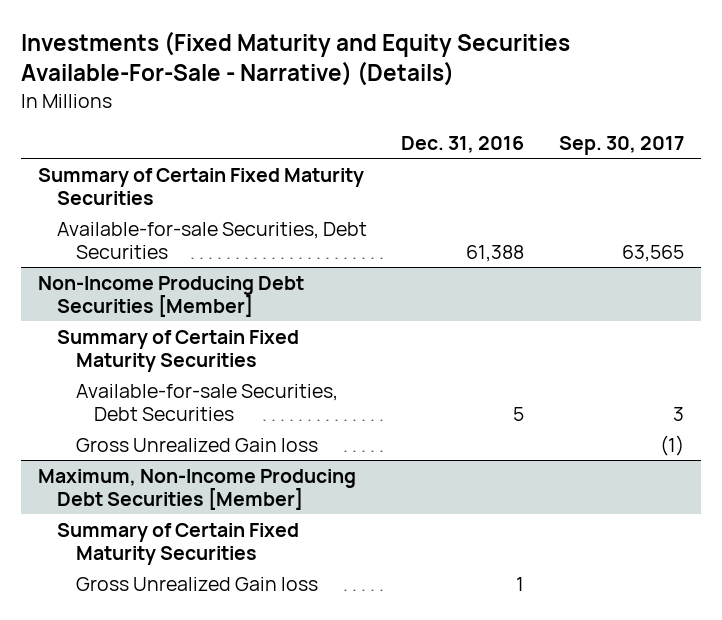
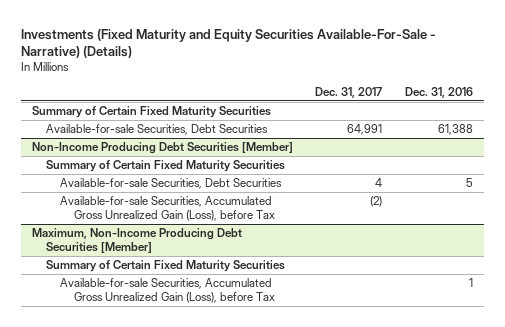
[558,135,684,155] Sep. 30, 2017 -> none
none -> [315,86,383,98] Dec. 31, 2017
[75,437,318,452] Gross Unrealized Gain loss -> [60,196,276,221] Available-for-sale Securities, Accumulated Gross Unrealized Gain (Loss), before Tax
[75,576,318,591] Gross Unrealized Gain loss -> [60,278,276,303] Available-for-sale Securities, Accumulated Gross Unrealized Gain (Loss), before Tax

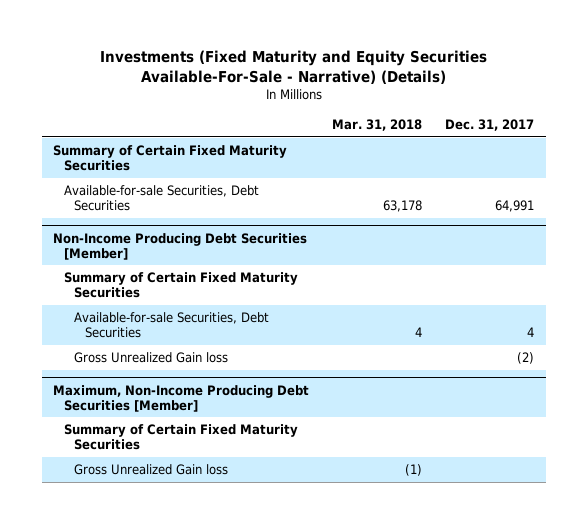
[404,86,473,98] Dec. 31, 2016 -> none
none -> [332,119,423,132] Mar. 31, 2018
[60,196,276,221] Available-for-sale Securities, Accumulated Gross Unrealized Gain (Loss), before Tax -> [74,352,229,364] Gross Unrealized Gain loss
[60,278,276,303] Available-for-sale Securities, Accumulated Gross Unrealized Gain (Loss), before Tax -> [74,464,229,476] Gross Unrealized Gain loss

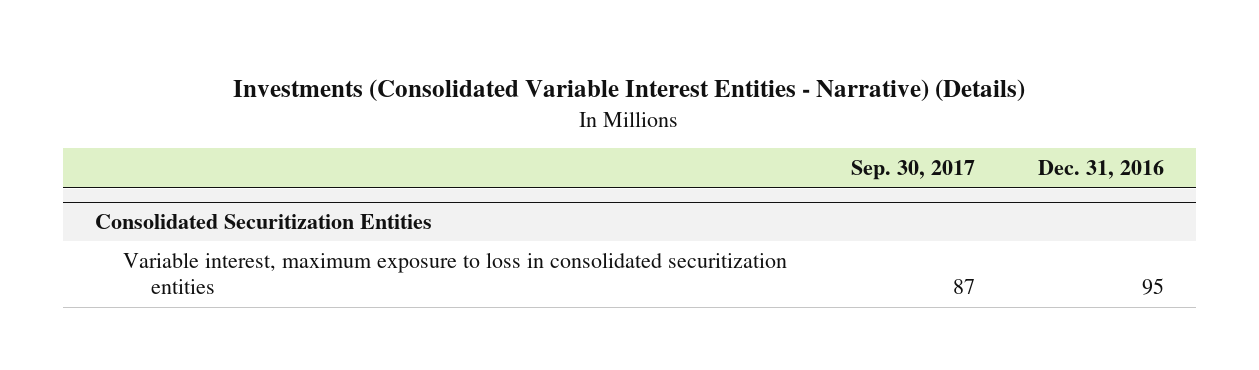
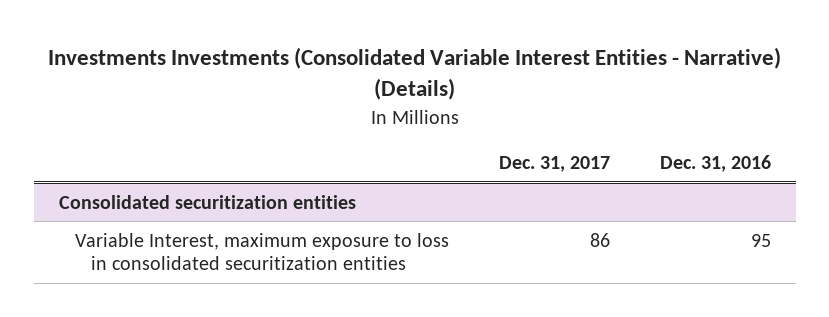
[233,79,1026,103] Investments (Consolidated Variable Interest Entities - Narrative) (Details) -> [47,46,781,101] Investments Investments (Consolidated Variable Interest Entities - Narrative) (Details)
[850,160,975,181] Sep. 30, 2017 -> none
none -> [498,156,610,173] Dec. 31, 2017
[94,213,432,229] Consolidated Securitization Entities -> [58,194,356,209] Consolidated securitization entities
[123,251,788,295] Variable interest, maximum exposure to loss in consolidated securitization entities -> [74,232,449,271] Variable Interest, maximum exposure to loss in consolidated securitization entities

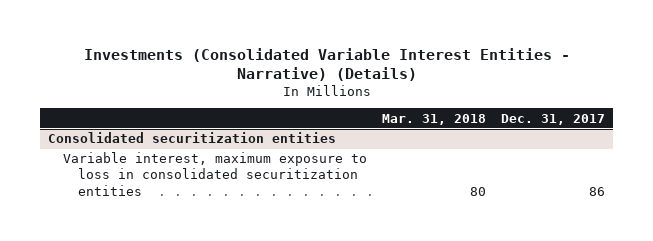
[47,46,781,101] Investments Investments (Consolidated Variable Interest Entities - Narrative) (Details) -> [83,47,570,82] Investments (Consolidated Variable Interest Entities - Narrative) (Details)
[659,155,771,173] Dec. 31, 2016 -> none
none -> [381,113,486,125] Mar. 31, 2018
[74,232,449,271] Variable Interest, maximum exposure to loss in consolidated securitization entities -> [62,152,367,196] Variable interest, maximum exposure to loss in consolidated securitization entities

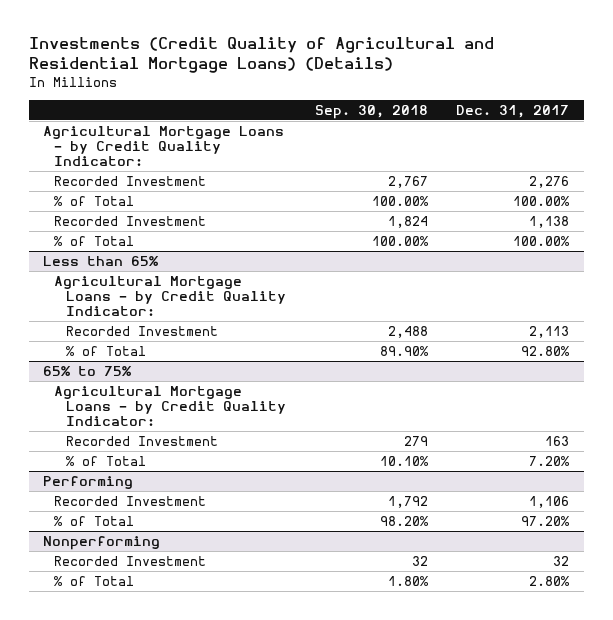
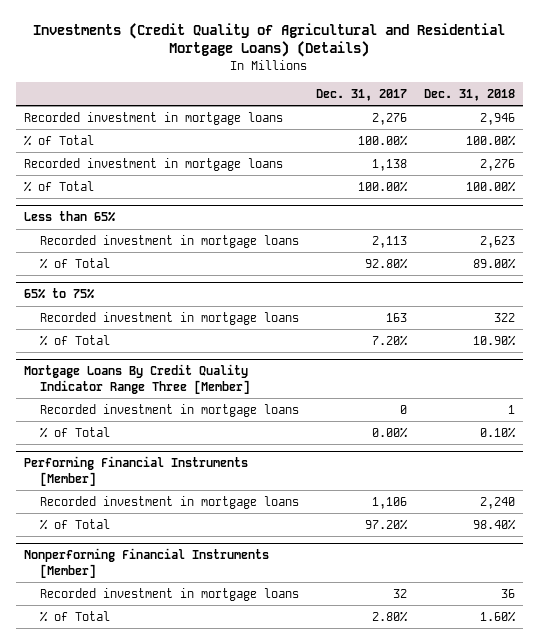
[314,104,428,119] Sep. 30, 2018 -> none
none -> [423,88,515,101] Dec. 31, 2018
[43,125,285,167] Agricultural Mortgage Loans - by Credit Quality Indicator: -> none
[54,175,207,186] Recorded Investment -> [24,111,284,125] Recorded investment in mortgage loans
[54,215,207,226] Recorded Investment -> [24,157,284,171] Recorded investment in mortgage loans
[54,275,286,317] Agricultural Mortgage Loans - by Credit Quality Indicator: -> none
[65,325,218,336] Recorded Investment -> [39,234,299,248] Recorded investment in mortgage loans
[54,385,286,427] Agricultural Mortgage Loans - by Credit Quality Indicator: -> none
[65,435,218,446] Recorded Investment -> [39,311,299,325] Recorded investment in mortgage loans
none -> [24,364,250,394] Mortgage Loans By Credit Quality Indicator Range Three [Member]
none -> [39,403,299,417] Recorded investment in mortgage loans
none -> [39,426,110,438] % of Total
[43,475,134,489] Performing -> [24,456,249,486] Performing Financial Instruments [Member]
[54,495,207,506] Recorded Investment -> [39,495,299,509] Recorded investment in mortgage loans
[43,535,161,550] Nonperforming -> [24,548,270,578] Nonperforming Financial Instruments [Member]
[54,555,207,566] Recorded Investment -> [39,587,299,601] Recorded investment in mortgage loans

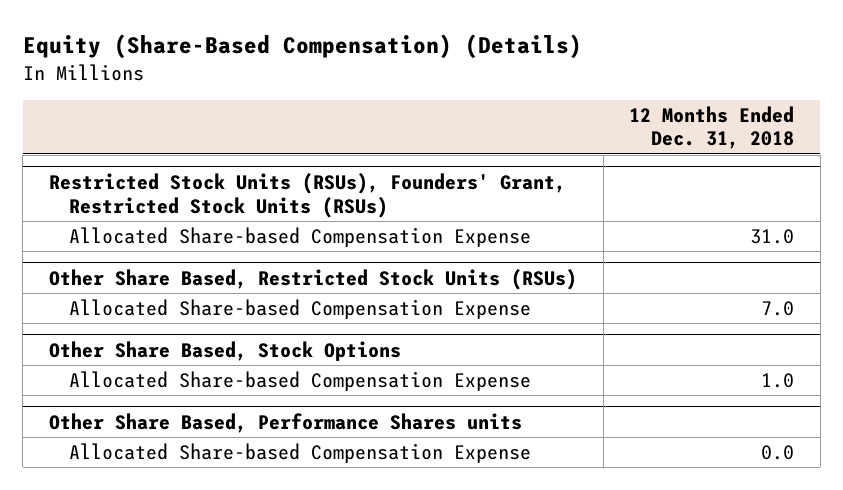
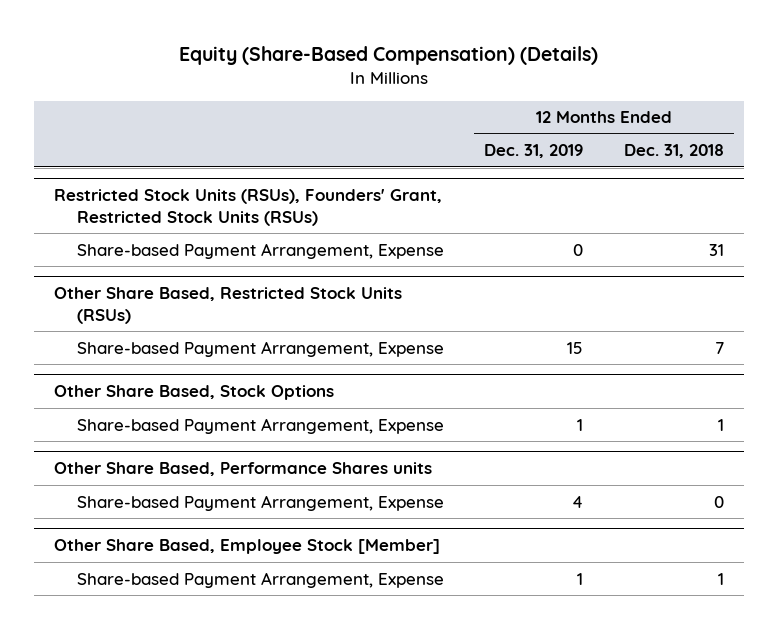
none -> [484,144,584,159] Dec. 31, 2019
[69,227,532,248] Allocated Share-based Compensation Expense -> [76,242,444,259] Share-based Payment Arrangement, Expense
[750,229,795,245] 31.0 -> [708,243,724,256] 31
[69,299,532,320] Allocated Share-based Compensation Expense -> [76,340,444,357] Share-based Payment Arrangement, Expense
[761,301,795,317] 7.0 -> [714,341,724,354] 7
[69,371,532,392] Allocated Share-based Compensation Expense -> [76,417,444,434] Share-based Payment Arrangement, Expense
[761,373,795,389] 1.0 -> [717,418,724,431] 1
[69,443,532,464] Allocated Share-based Compensation Expense -> [76,494,444,511] Share-based Payment Arrangement, Expense
[761,445,795,461] 0.0 -> [713,495,724,508] 0
none -> [54,539,441,555] Other Share Based, Employee Stock [Member]
none -> [76,571,444,588] Share-based Payment Arrangement, Expense

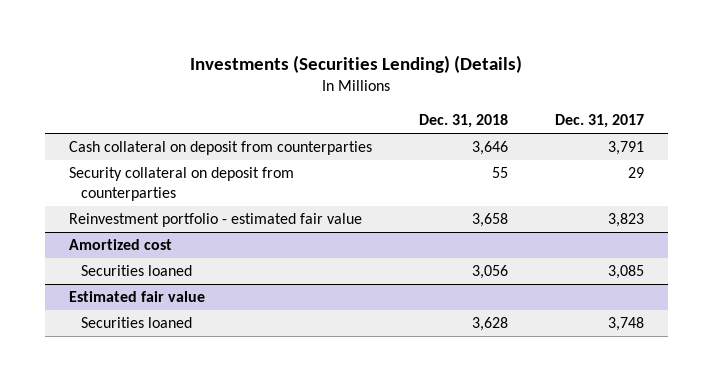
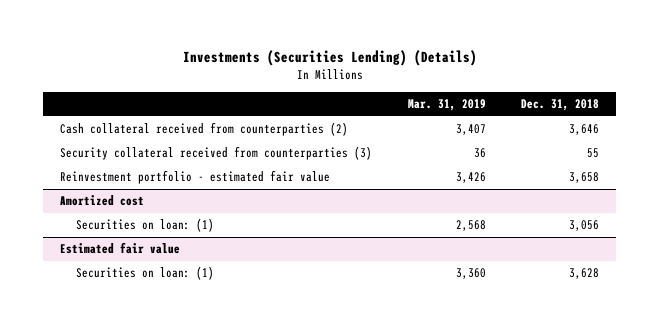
[555,114,645,129] Dec. 31, 2017 -> none
none -> [407,99,486,112] Mar. 31, 2019
[68,141,372,156] Cash collateral on deposit from counterparties -> [60,122,349,137] Cash collateral received from counterparties (2)
[68,167,294,202] Security collateral on deposit from counterparties -> [60,146,373,161] Security collateral received from counterparties (3)
[80,265,192,277] Securities loaned -> [76,218,215,233] Securities on loan: (1)
[80,317,192,329] Securities loaned -> [76,266,215,281] Securities on loan: (1)

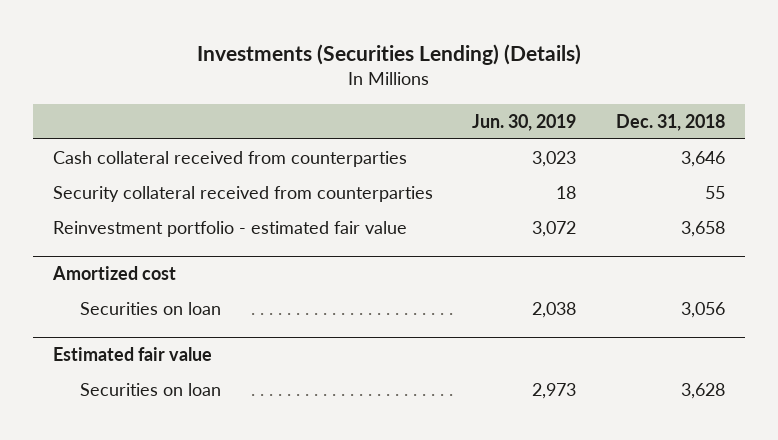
[407,99,486,112] Mar. 31, 2019 -> none
none -> [472,113,577,131] Jun. 30, 2019
[60,122,349,137] Cash collateral received from counterparties (2) -> [52,151,407,168] Cash collateral received from counterparties
[60,146,373,161] Security collateral received from counterparties (3) -> [52,186,433,203] Security collateral received from counterparties
[76,218,215,233] Securities on loan: (1) -> [79,302,221,316] Securities on loan
[76,266,215,281] Securities on loan: (1) -> [79,383,221,397] Securities on loan

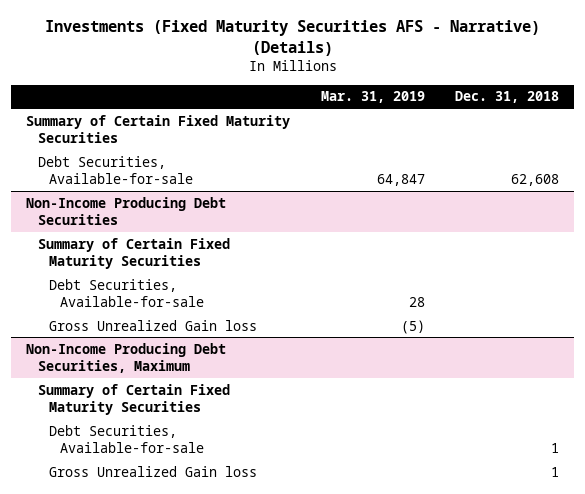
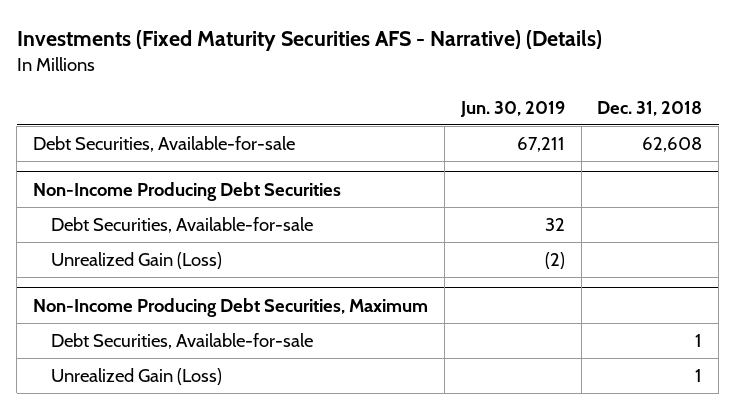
[320,91,425,104] Mar. 31, 2019 -> none
none -> [459,100,565,117] Jun. 30, 2019
[26,114,291,143] Summary of Certain Fixed Maturity Securities -> none
[37,237,230,269] Summary of Certain Fixed Maturity Securities -> none
[49,319,258,331] Gross Unrealized Gain loss -> [50,252,222,270] Unrealized Gain (Loss)
[37,383,230,415] Summary of Certain Fixed Maturity Securities -> none
[49,465,258,477] Gross Unrealized Gain loss -> [50,368,222,386] Unrealized Gain (Loss)

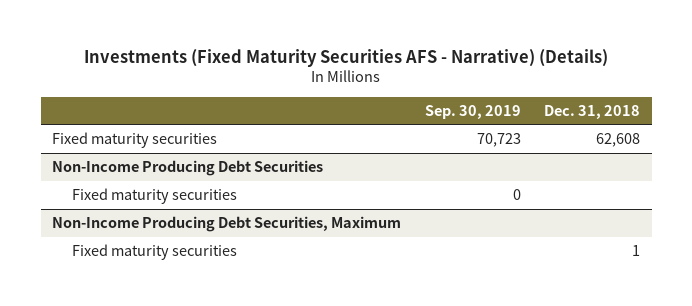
[459,100,565,117] Jun. 30, 2019 -> none
none -> [424,104,521,119] Sep. 30, 2019
[33,136,296,153] Debt Securities, Available-for-sale -> [52,131,218,148] Fixed maturity securities
[50,252,222,270] Unrealized Gain (Loss) -> none
[50,217,313,234] Debt Securities, Available-for-sale -> [71,187,237,204] Fixed maturity securities
[50,368,222,386] Unrealized Gain (Loss) -> none
[50,333,313,350] Debt Securities, Available-for-sale -> [71,243,237,260] Fixed maturity securities

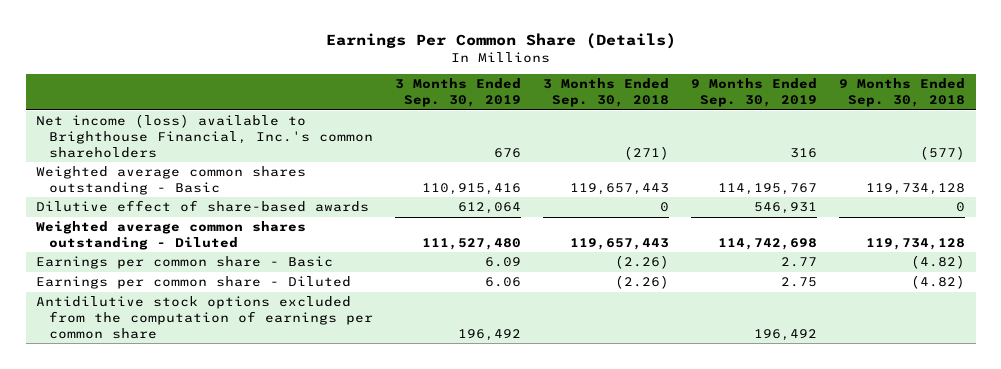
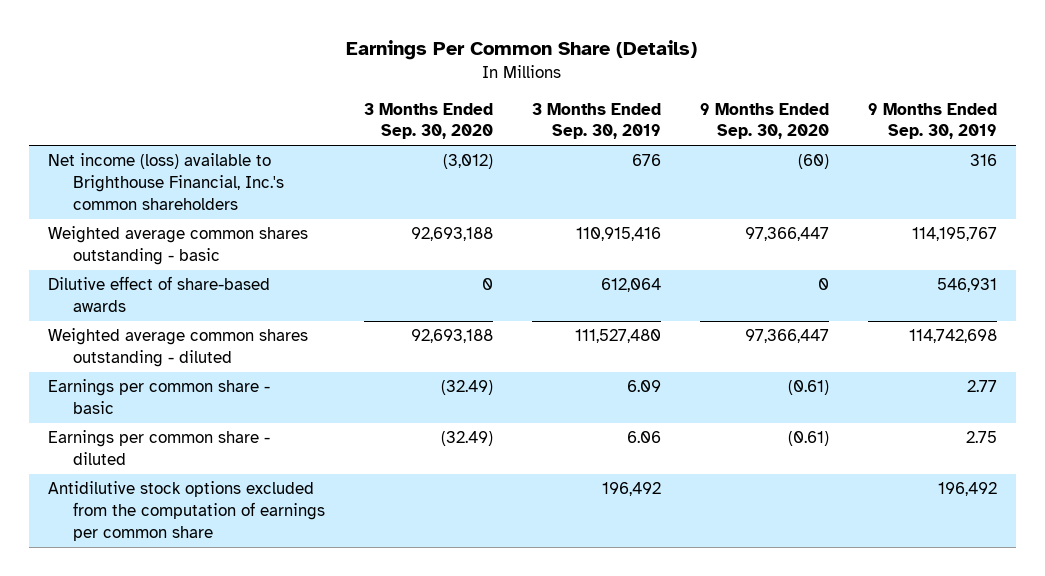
[542,78,669,108] 3 Months Ended Sep. 30, 2018 -> none
[838,78,965,108] 9 Months Ended Sep. 30, 2018 -> none
none -> [363,102,493,140] 3 Months Ended Sep. 30, 2020
none -> [699,102,829,140] 9 Months Ended Sep. 30, 2020
[36,166,307,195] Weighted average common shares outstanding - Basic -> [48,226,309,265] Weighted average common shares outstanding - basic
[36,221,307,250] Weighted average common shares outstanding - Diluted -> [48,328,309,367] Weighted average common shares outstanding - diluted
[36,256,334,270] Earnings per common share - Basic -> [48,379,271,414] Earnings per common share - basic
[36,276,352,290] Earnings per common share - Diluted -> [48,430,271,465] Earnings per common share - diluted

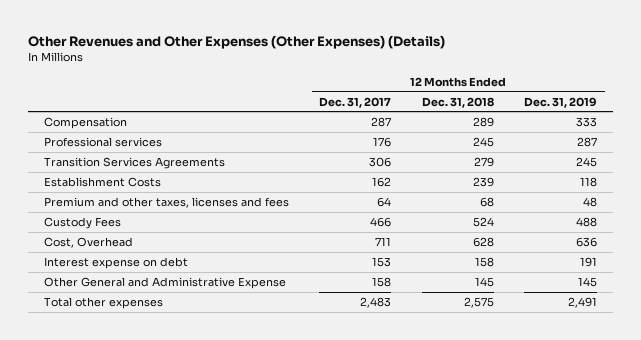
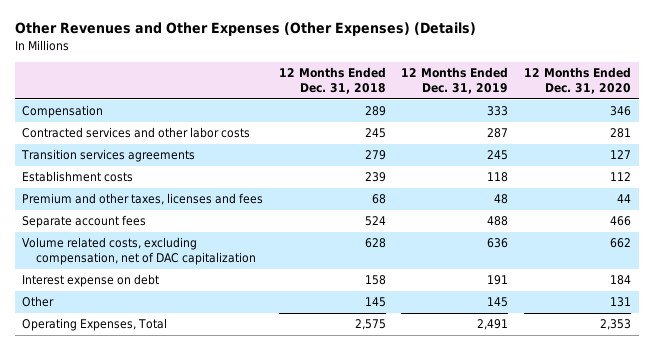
[319,96,392,108] Dec. 31, 2017 -> none
none -> [523,66,631,95] 12 Months Ended Dec. 31, 2020
[43,136,162,147] Professional services -> [22,127,251,139] Contracted services and other labor costs
[43,156,225,169] Transition Services Agreements -> [21,149,196,163] Transition services agreements
[43,176,161,187] Establishment Costs -> [22,171,134,183] Establishment costs
[43,216,121,229] Custody Fees -> [22,215,147,229] Separate account fees
[43,236,133,248] Cost, Overhead -> [22,237,256,266] Volume related costs, excluding compensation, net of DAC capitalization
[43,276,286,289] Other General and Administrative Expense -> [22,296,55,308] Other
[43,296,163,309] Total other expenses -> [22,318,168,332] Operating Expenses, Total

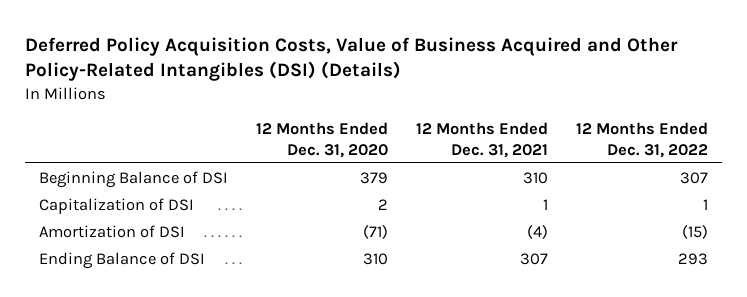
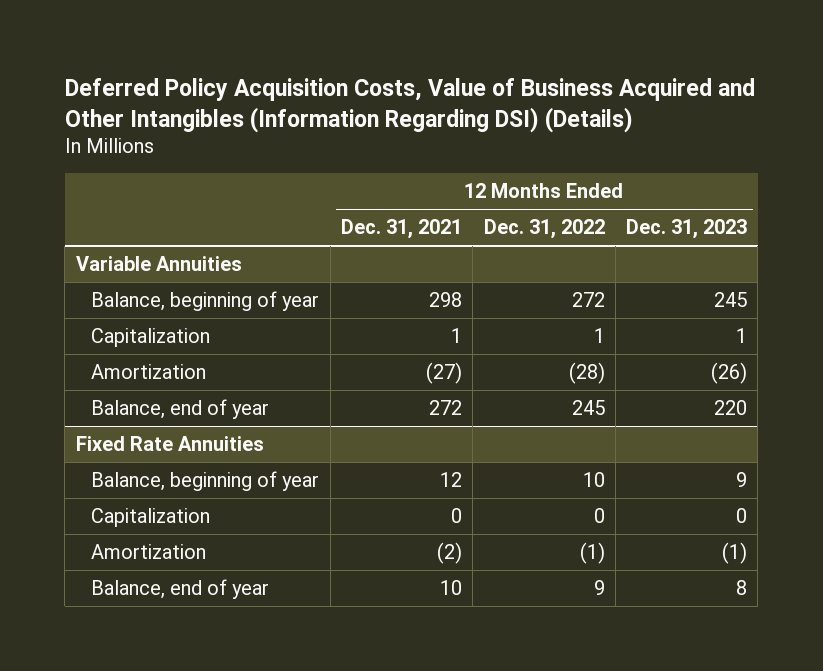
[25,36,679,82] Deferred Policy Acquisition Costs, Value of Business Acquired and Other Policy-Related Intangibles (DSI) (Details) -> [64,77,755,133] Deferred Policy Acquisition Costs, Value of Business Acquired and Other Intangibles (Information Regarding DSI) (Details)
[255,121,388,158] 12 Months Ended Dec. 31, 2020 -> none
none -> [626,219,748,240] Dec. 31, 2023
none -> [75,256,242,272] Variable Annuities
[39,170,229,188] Beginning Balance of DSI -> [91,291,320,312] Balance, beginning of year
[522,171,548,184] 310 -> [428,292,462,308] 298
[679,171,708,184] 307 -> [571,292,605,308] 272
[39,197,195,214] Capitalization of DSI -> [91,328,211,348] Capitalization
[39,224,186,238] Amortization of DSI -> [91,364,207,380] Amortization
[526,224,548,239] (4) -> [425,362,462,385] (27)
[681,224,708,239] (15) -> [568,362,605,385] (28)
[39,251,206,269] Ending Balance of DSI -> [91,399,270,420] Balance, end of year
[519,252,548,265] 307 -> [428,400,462,416] 272
[677,252,708,265] 293 -> [571,400,605,416] 245
none -> [75,436,264,452] Fixed Rate Annuities
none -> [91,471,320,492] Balance, beginning of year
none -> [91,508,211,528] Capitalization
none -> [91,544,207,560] Amortization
none -> [91,579,270,600] Balance, end of year

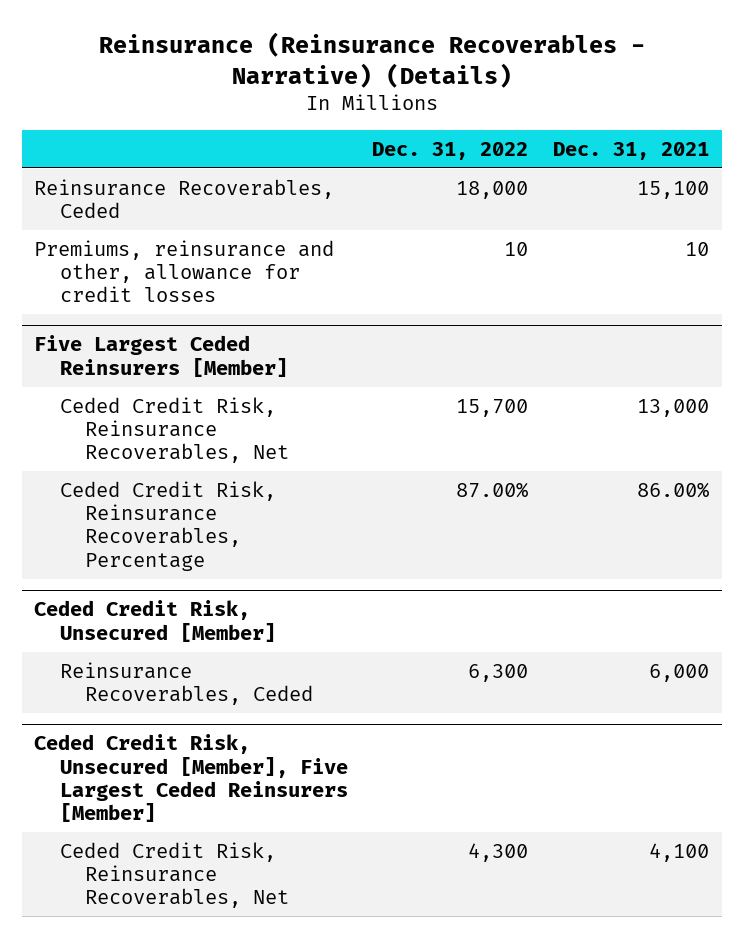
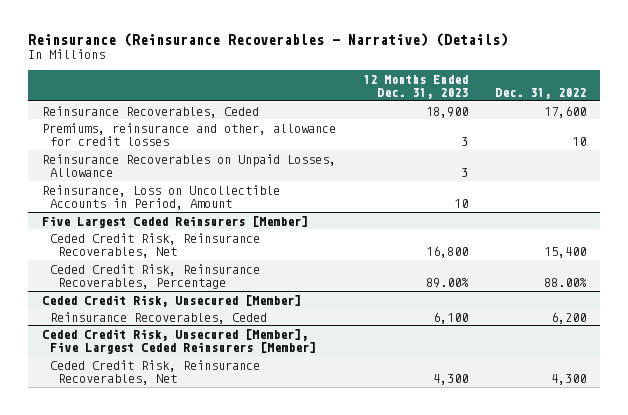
[553,142,710,161] Dec. 31, 2021 -> none
none -> [363,74,469,99] 12 Months Ended Dec. 31, 2023
[456,180,529,199] 18,000 -> [544,105,587,118] 17,600
none -> [42,153,337,177] Reinsurance Recoverables on Unpaid Losses, Allowance
none -> [42,184,281,210] Reinsurance, Loss on Uncollectible Accounts in Period, Amount
[456,398,529,417] 15,700 -> [544,246,587,258] 15,400
[456,481,529,498] 87.00% -> [544,277,588,287] 88.00%
[468,663,529,682] 6,300 -> [551,311,587,324] 6,200

